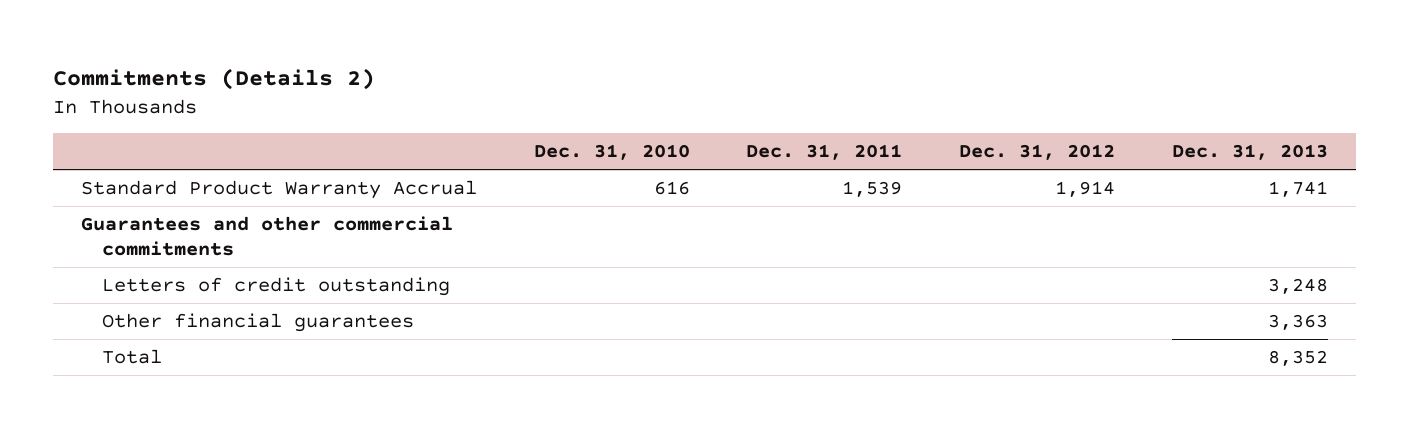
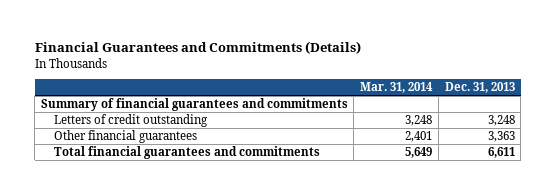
[52,67,375,90] Commitments (Details 2) -> [34,41,361,55] Financial Guarantees and Commitments (Details)
[533,144,690,161] Dec. 31, 2010 -> none
[746,144,903,161] Dec. 31, 2011 -> none
[959,144,1116,161] Dec. 31, 2012 -> none
none -> [360,82,434,94] Mar. 31, 2014
[81,180,478,200] Standard Product Warranty Accrual -> none
[81,216,454,256] Guarantees and other commercial commitments -> [40,98,348,112] Summary of financial guarantees and commitments
[101,349,162,365] Total -> [54,146,321,160] Total financial guarantees and commitments
[1267,350,1328,367] 8,352 -> [487,147,515,159] 6,611

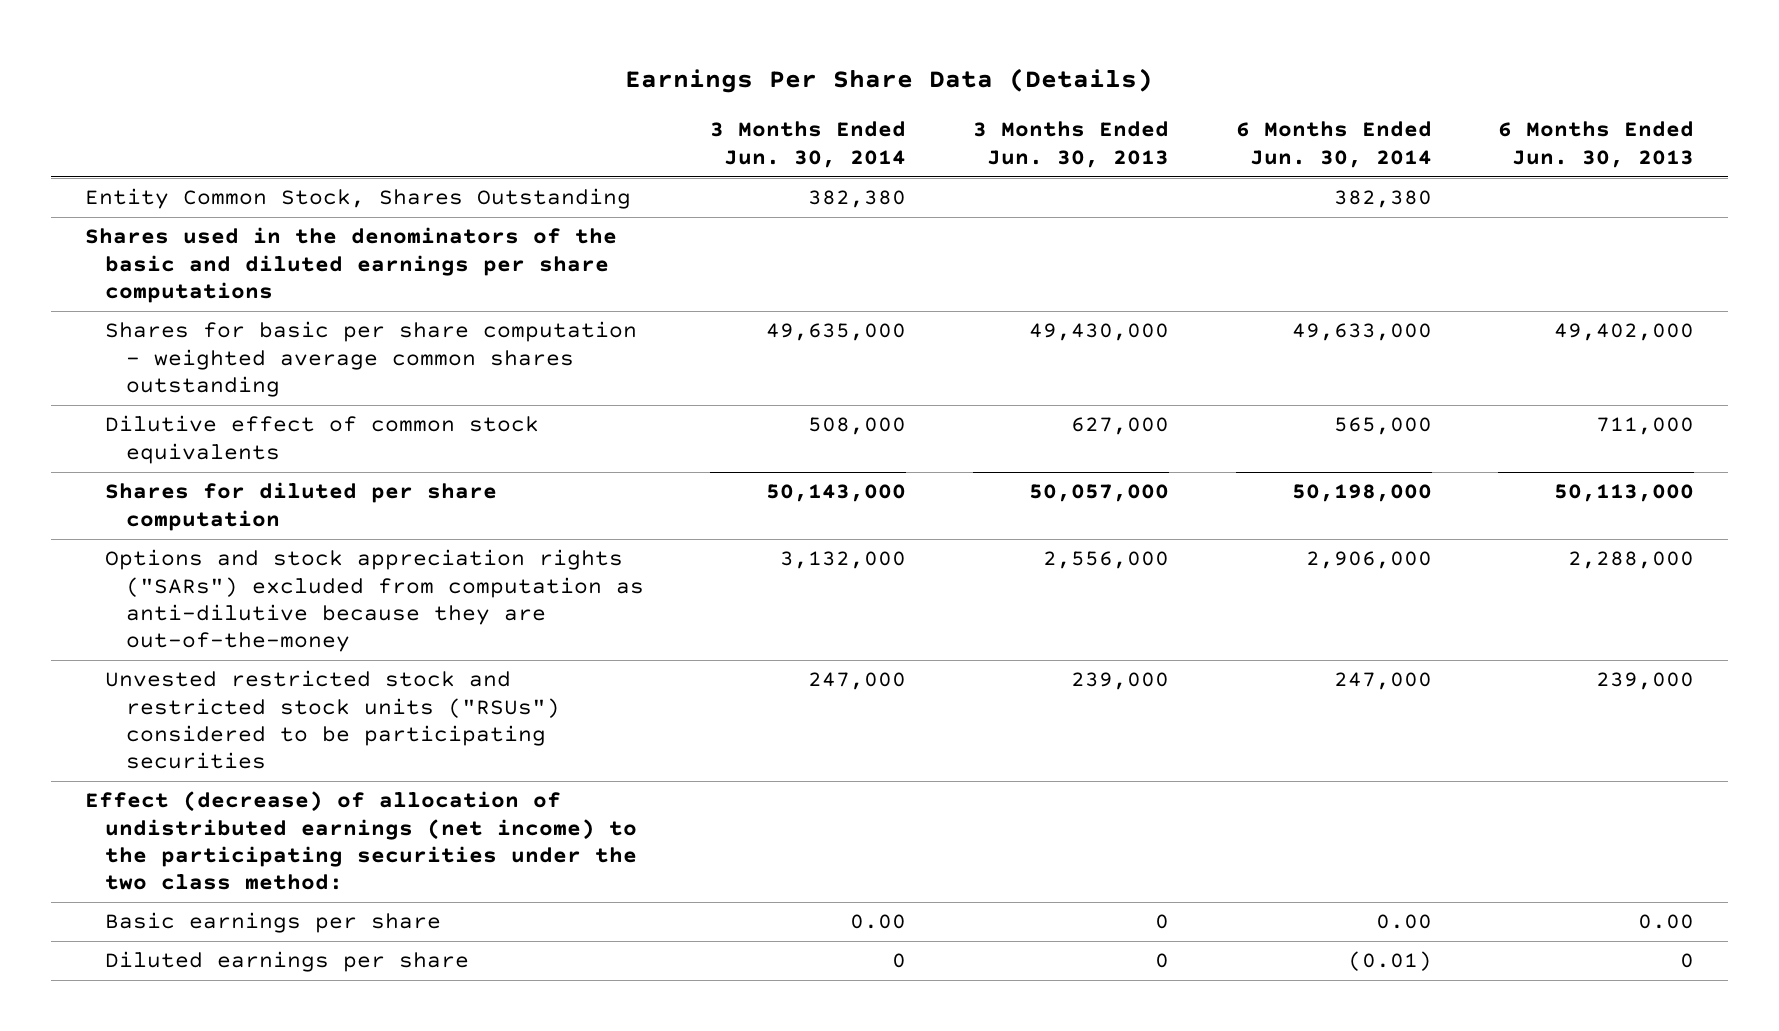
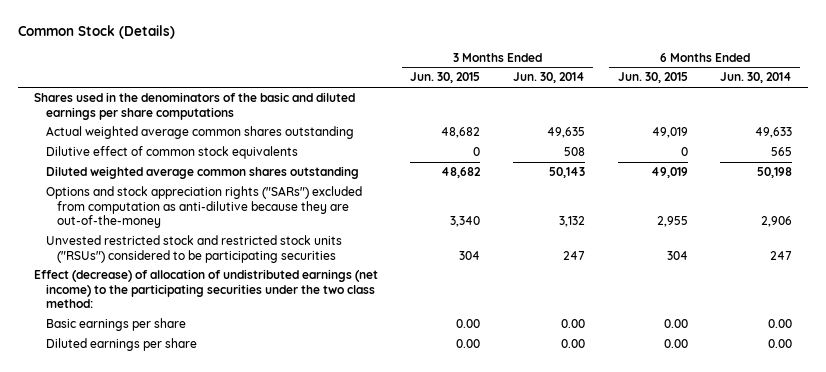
[625,67,1154,93] Earnings Per Share Data (Details) -> [17,24,175,39] Common Stock (Details)
[972,121,1169,168] 3 Months Ended Jun. 30, 2013 -> none
[1498,121,1695,168] 6 Months Ended Jun. 30, 2013 -> none
none -> [410,72,481,84] Jun. 30, 2015
none -> [617,72,688,84] Jun. 30, 2015
[84,188,631,210] Entity Common Stock, Shares Outstanding -> none
[105,321,638,397] Shares for basic per share computation - weighted average common shares outstanding -> [45,126,354,140] Actual weighted average common shares outstanding
[766,323,907,342] 49,635,000 -> [546,127,585,139] 49,635
[1291,323,1432,342] 49,633,000 -> [755,127,793,139] 49,633
[808,417,907,436] 508,000 -> [563,147,585,157] 508
[1333,417,1432,436] 565,000 -> [771,147,793,157] 565
[105,482,498,531] Shares for diluted per share computation -> [45,166,359,180] Diluted weighted average common shares outstanding
[766,484,907,503] 50,143,000 -> [548,167,585,179] 50,143
[1291,484,1432,503] 50,198,000 -> [757,167,793,179] 50,198
[780,551,907,570] 3,132,000 -> [558,216,585,228] 3,132
[1305,551,1432,570] 2,906,000 -> [761,216,793,228] 2,906
[808,672,907,691] 247,000 -> [562,250,585,260] 247
[1333,672,1432,691] 247,000 -> [770,250,793,260] 247
[892,953,907,969] 0 -> [560,339,585,349] 0.00
[1347,951,1432,972] (0.01) -> [768,339,793,349] 0.00

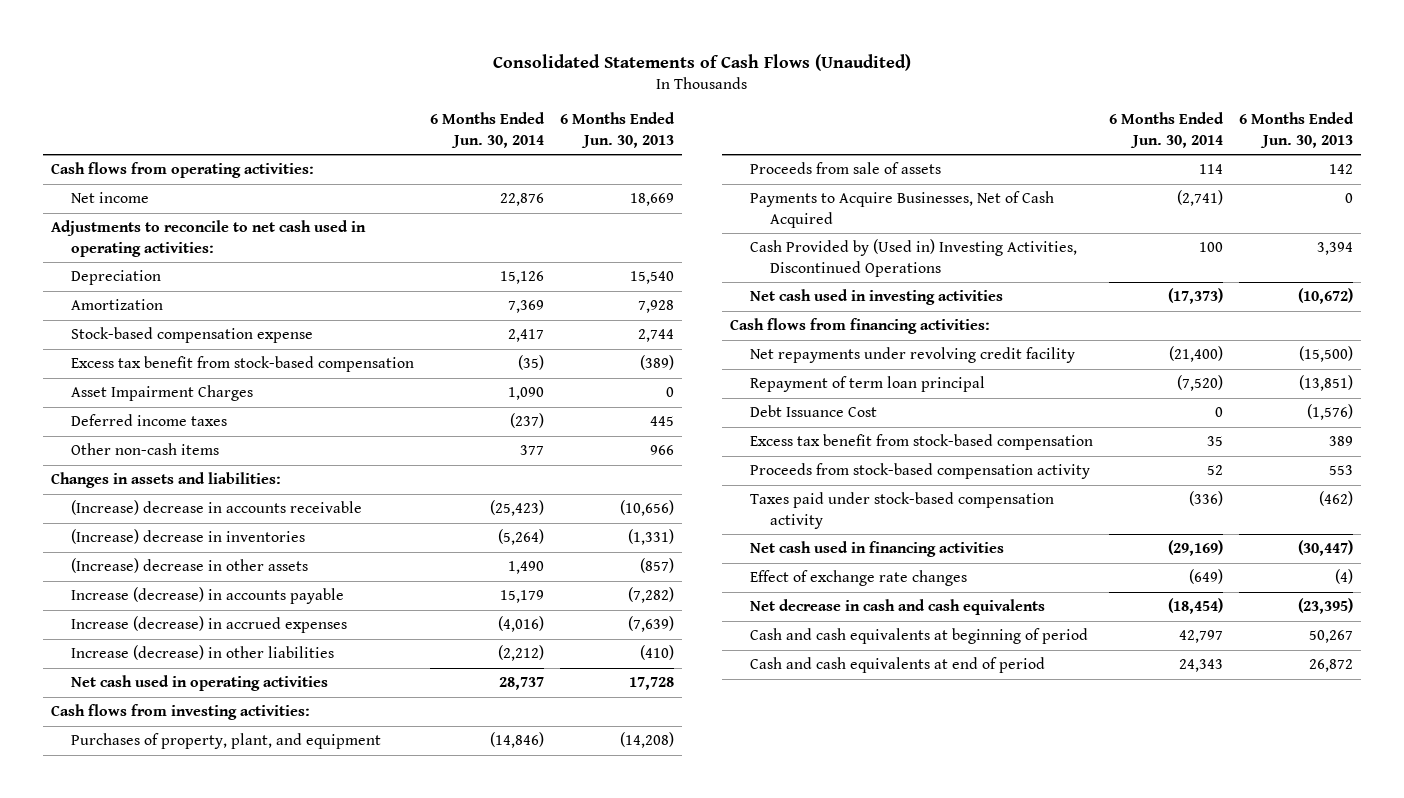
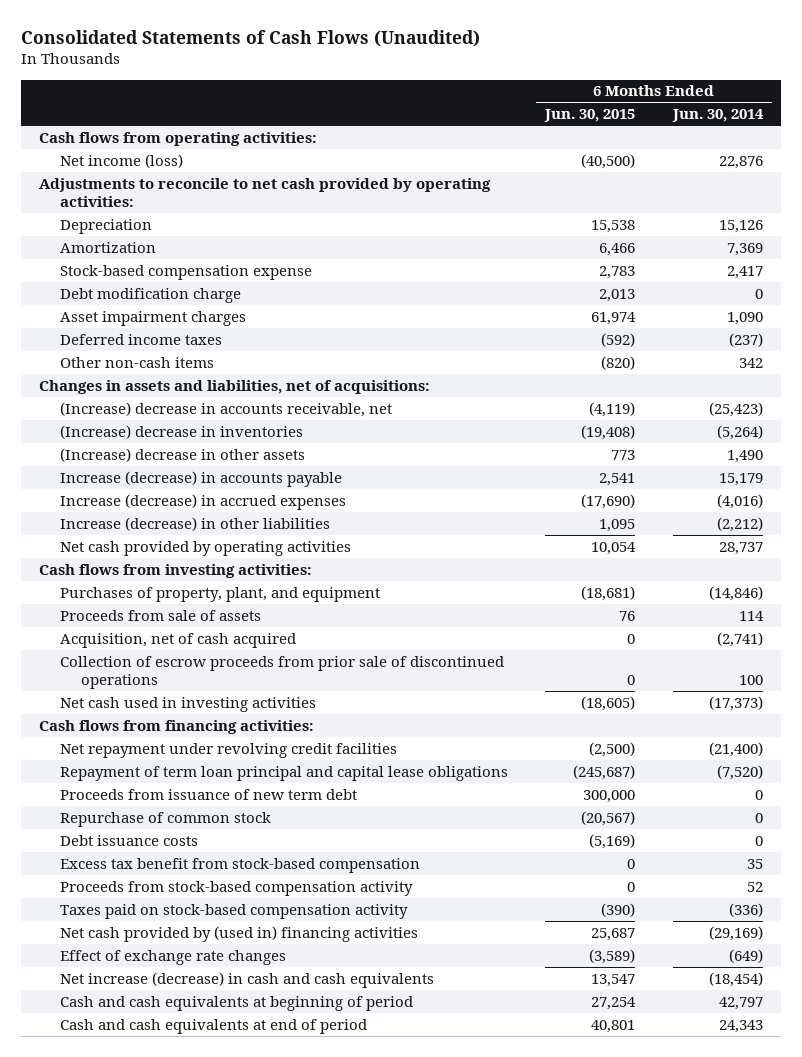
[560,112,676,148] 6 Months Ended Jun. 30, 2013 -> none
none -> [544,109,636,123] Jun. 30, 2015
[70,192,149,204] Net income -> [60,153,184,168] Net income (loss)
[50,220,366,257] Adjustments to reconcile to net cash used in operating activities: -> [39,177,492,207] Adjustments to reconcile to net cash provided by operating activities:
[70,356,414,373] Excess tax benefit from stock-based compensation -> none
none -> [60,287,242,303] Debt modification charge
[70,385,253,402] Asset Impairment Charges -> [60,310,247,326] Asset impairment charges
[519,445,544,456] 377 -> [738,357,763,368] 342
[50,472,281,489] Changes in assets and liabilities: -> [39,379,431,394] Changes in assets and liabilities, net of acquisitions:
[70,500,362,516] (Increase) decrease in accounts receivable -> [60,401,393,417] (Increase) decrease in accounts receivable, net
[70,675,328,692] Net cash used in operating activities -> [60,540,352,556] Net cash provided by operating activities
[749,191,1054,228] Payments to Acquire Businesses, Net of Cash Acquired -> [60,632,297,648] Acquisition, net of cash acquired
[749,239,1077,277] Cash Provided by (Used in) Investing Activities, Discontinued Operations -> [60,655,505,689] Collection of escrow proceeds from prior sale of discontinued operations
[749,347,1075,364] Net repayments under revolving credit facility -> [60,742,398,758] Net repayment under revolving credit facilities
[749,376,985,393] Repayment of term loan principal -> [60,765,509,781] Repayment of term loan principal and capital lease obligations
none -> [60,788,358,800] Proceeds from issuance of new term debt
none -> [60,811,272,827] Repurchase of common stock
[749,405,877,418] Debt Issuance Cost -> [60,834,199,846] Debt issuance costs
[749,492,1054,529] Taxes paid under stock-based compensation activity -> [60,903,409,919] Taxes paid on stock-based compensation activity
[749,541,1004,558] Net cash used in financing activities -> [60,925,419,942] Net cash provided by (used in) financing activities
[749,599,1045,616] Net decrease in cash and cash equivalents -> [60,971,435,988] Net increase (decrease) in cash and cash equivalents

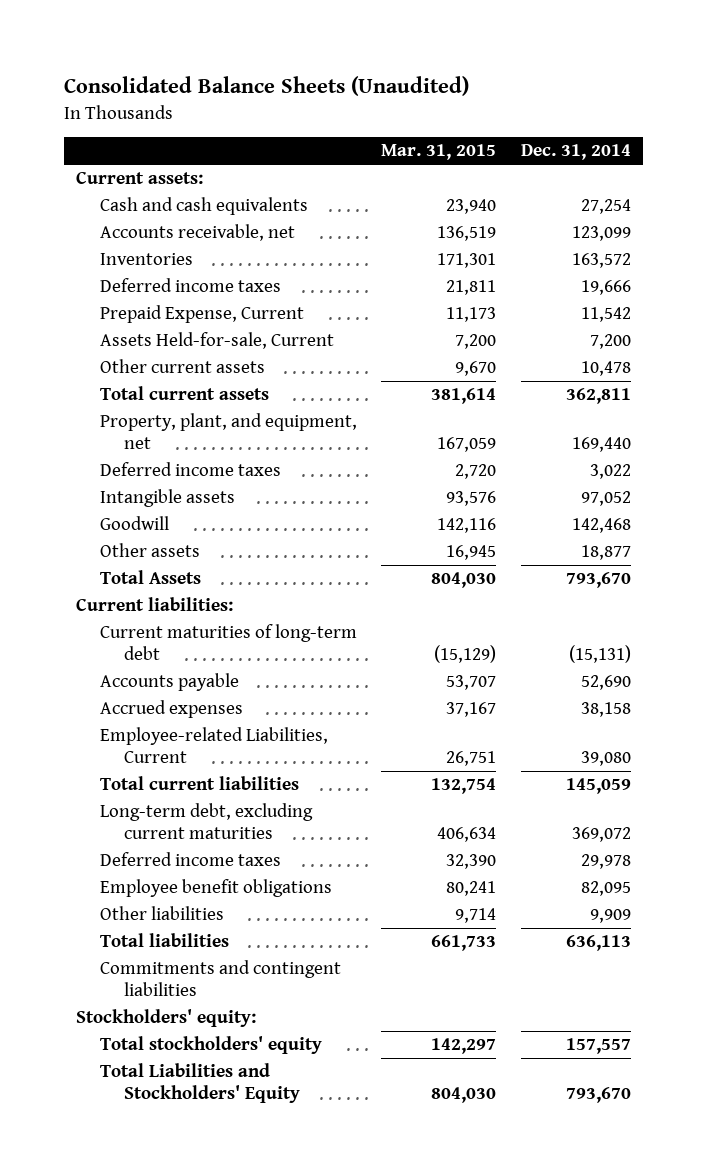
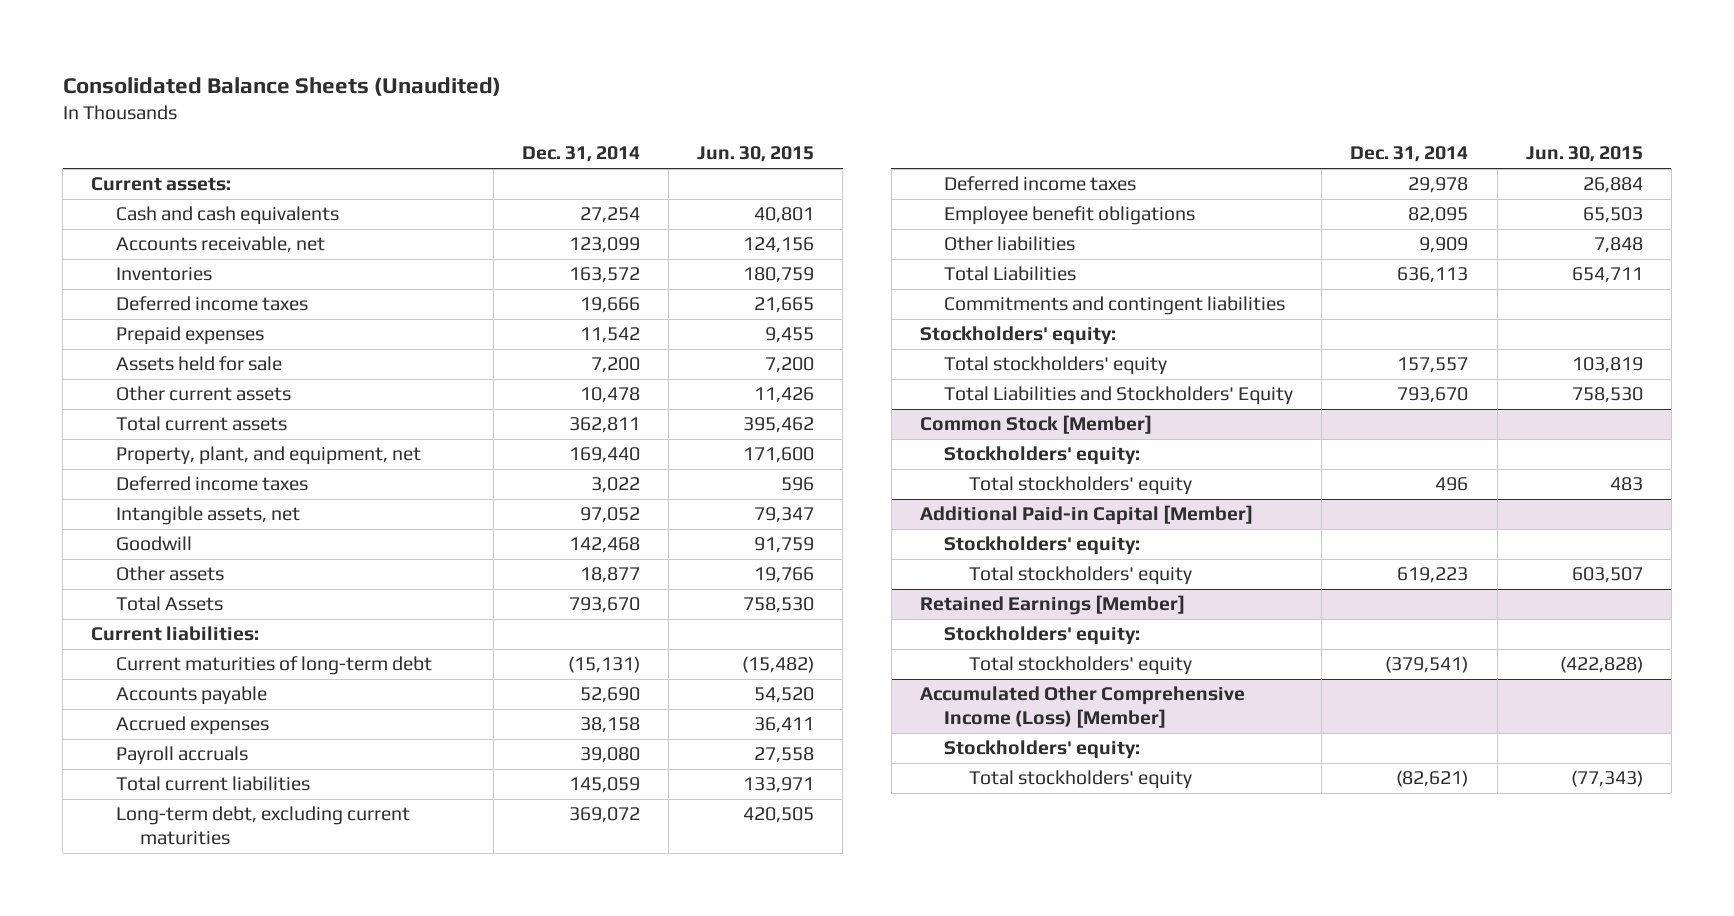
[381,144,497,161] Mar. 31, 2015 -> none
none -> [697,146,815,163] Jun. 30, 2015
[100,305,305,324] Prepaid Expense, Current -> [115,326,264,346] Prepaid expenses
[100,332,335,350] Assets Held-for-sale, Current -> [115,356,282,372] Assets held for sale
[100,489,236,508] Intangible assets -> [115,506,300,526] Intangible assets, net
[100,727,329,764] Employee-related Liabilities, Current -> [115,746,248,766] Payroll accruals
[100,933,230,948] Total liabilities -> [944,266,1077,282] Total Liabilities
none -> [919,415,1152,435] Common Stock [Member]
none -> [944,446,1141,466] Stockholders' equity:
none -> [968,476,1192,496] Total stockholders' equity
none -> [919,505,1253,526] Additional Paid-in Capital [Member]
none -> [944,536,1141,556] Stockholders' equity:
none -> [968,566,1192,586] Total stockholders' equity
none -> [919,595,1185,616] Retained Earnings [Member]
none -> [944,626,1141,646] Stockholders' equity:
none -> [968,656,1192,676] Total stockholders' equity
none -> [919,686,1245,729] Accumulated Other Comprehensive Income (Loss) [Member]
none -> [944,740,1141,760] Stockholders' equity:
none -> [968,770,1192,790] Total stockholders' equity

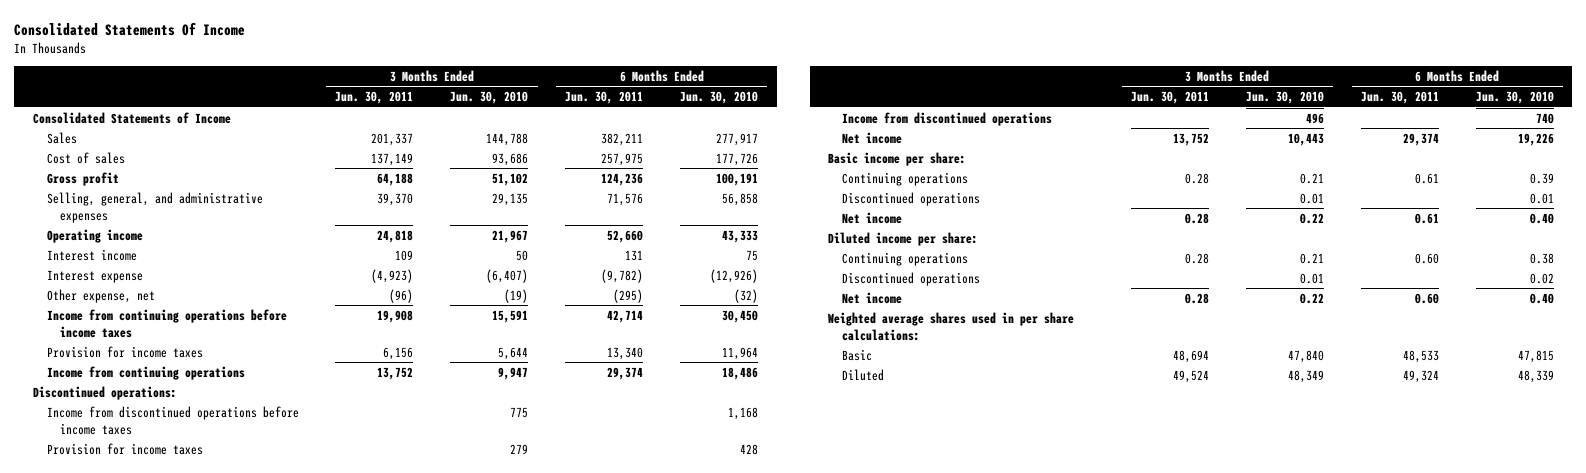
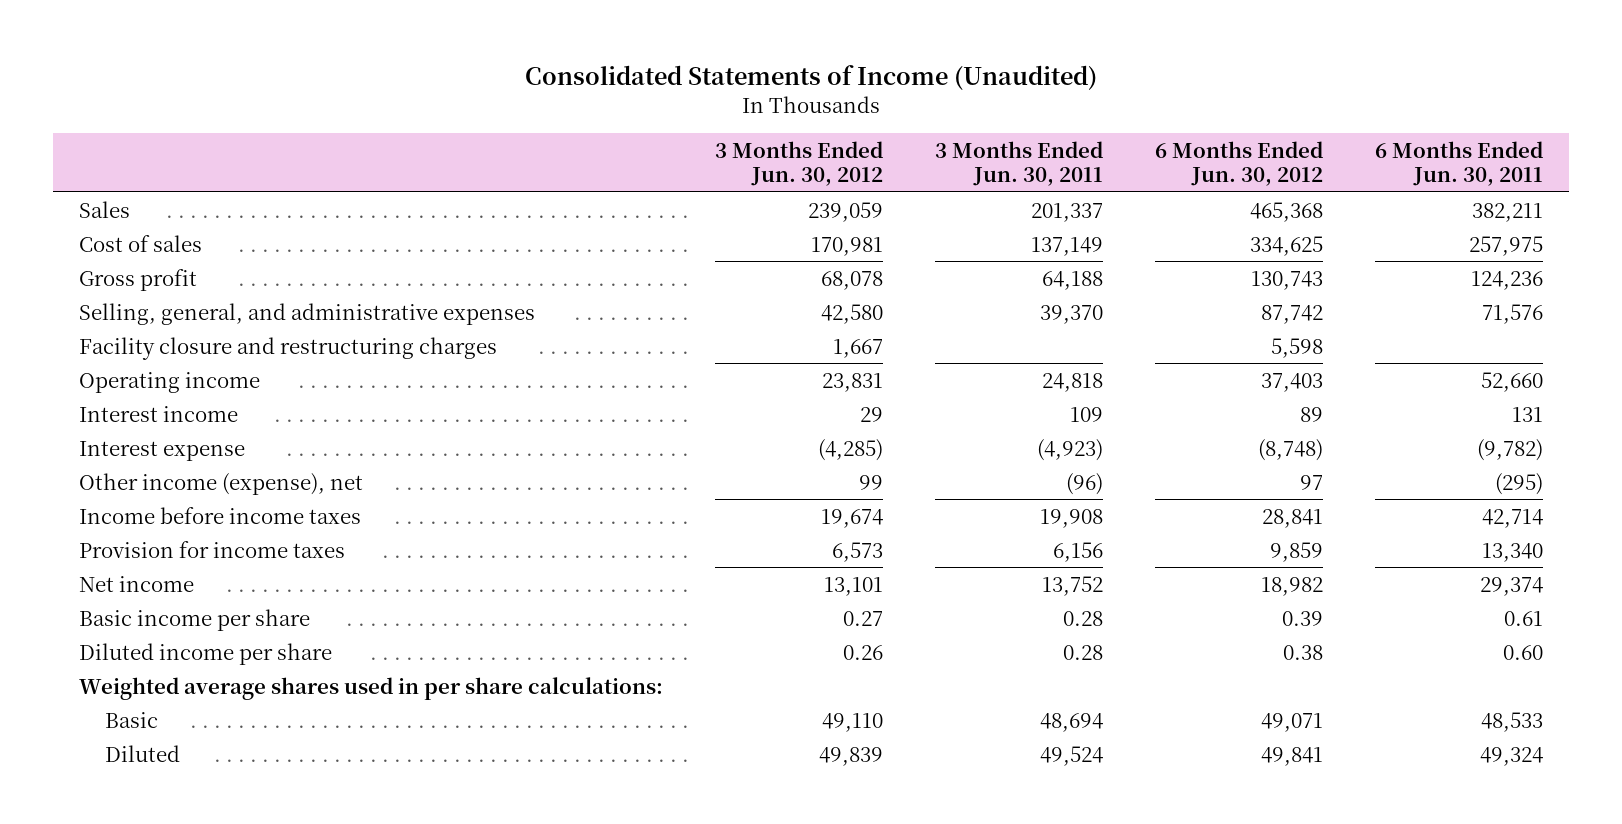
[14,21,246,36] Consolidated Statements Of Income -> [525,65,1098,91] Consolidated Statements of Income (Unaudited)
[450,90,529,104] Jun. 30, 2010 -> none
[680,90,759,104] Jun. 30, 2010 -> none
none -> [715,141,884,186] 3 Months Ended Jun. 30, 2012
none -> [1155,141,1324,186] 6 Months Ended Jun. 30, 2012
[32,111,231,124] Consolidated Statements of Income -> none
none -> [79,336,498,360] Facility closure and restructuring charges
[46,288,155,303] Other expense, net -> [79,472,364,495] Other income (expense), net
[46,308,287,338] Income from continuing operations before income taxes -> [79,506,362,524] Income before income taxes
[46,365,245,380] Income from continuing operations -> none
[32,385,177,400] Discontinued operations: -> none
[46,405,299,435] Income from discontinued operations before income taxes -> none
[46,442,203,455] Provision for income taxes -> none
[841,111,1052,126] Income from discontinued operations -> none
[828,151,967,166] Basic income per share: -> none
[841,171,968,186] Continuing operations -> none
[841,191,980,206] Discontinued operations -> none
[828,231,979,246] Diluted income per share: -> none
[841,251,968,266] Continuing operations -> none
[841,271,980,286] Discontinued operations -> none
[841,211,902,224] Net income -> [79,608,311,631] Basic income per share
[841,291,902,304] Net income -> [79,642,333,665] Diluted income per share

